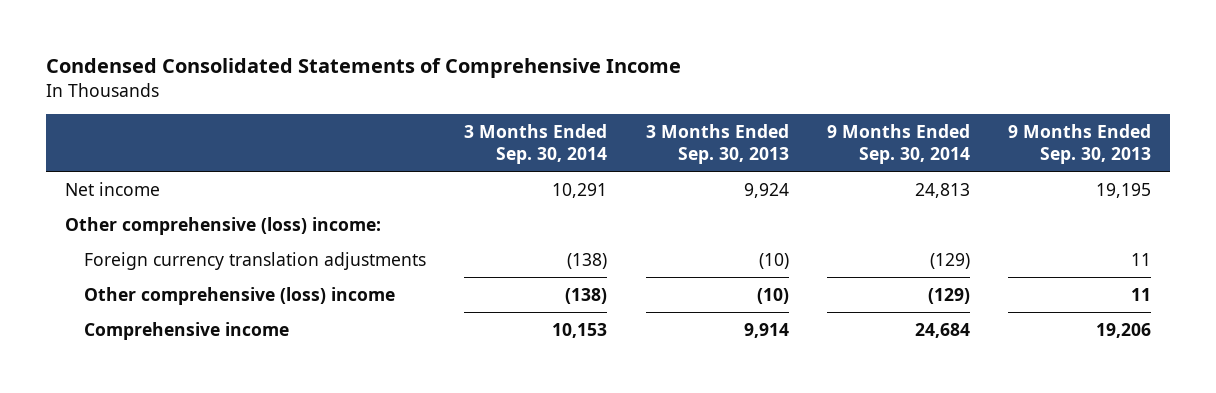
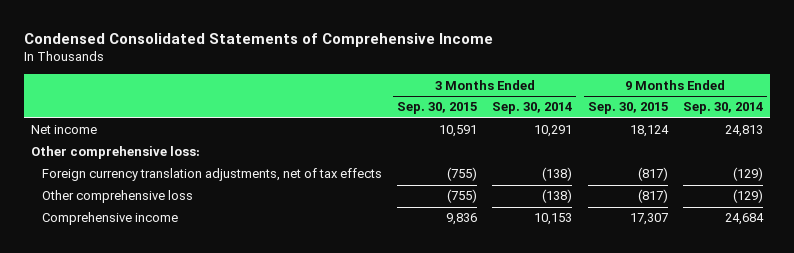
[645,123,789,165] 3 Months Ended Sep. 30, 2013 -> none
[1007,123,1151,165] 9 Months Ended Sep. 30, 2013 -> none
none -> [396,102,477,115] Sep. 30, 2015
none -> [587,102,668,115] Sep. 30, 2015
[64,216,381,235] Other comprehensive (loss) income: -> [31,146,201,160] Other comprehensive loss:
[84,251,427,270] Foreign currency translation adjustments -> [41,168,382,182] Foreign currency translation adjustments, net of tax effects
[84,286,396,305] Other comprehensive (loss) income -> [41,190,193,204] Other comprehensive loss

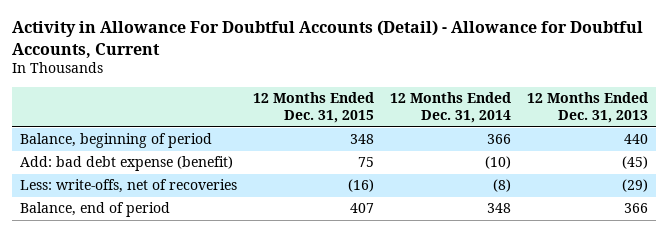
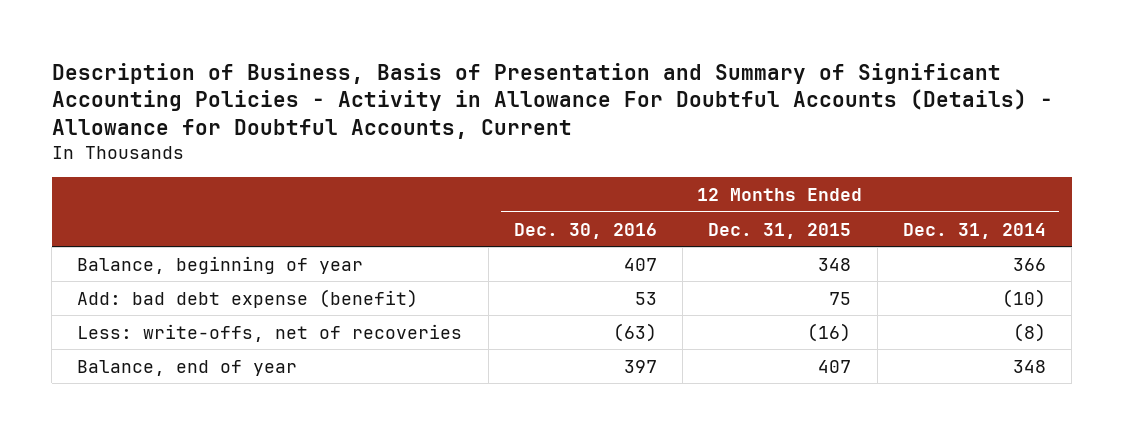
[11,20,643,58] Activity in Allowance For Doubtful Accounts (Detail) - Allowance for Doubtful Accounts, Current -> [51,62,1053,140] Description of Business, Basis of Presentation and Summary of Significant Accounting Policies - Activity in Allowance For Doubtful Accounts (Details) - Allowance for Doubtful Accounts, Current
[526,92,648,124] 12 Months Ended Dec. 31, 2013 -> none
none -> [513,222,657,239] Dec. 30, 2016
[19,133,212,149] Balance, beginning of period -> [77,255,364,274] Balance, beginning of year
[19,202,170,218] Balance, end of period -> [77,359,298,376] Balance, end of year

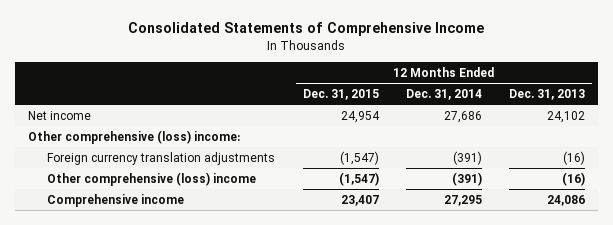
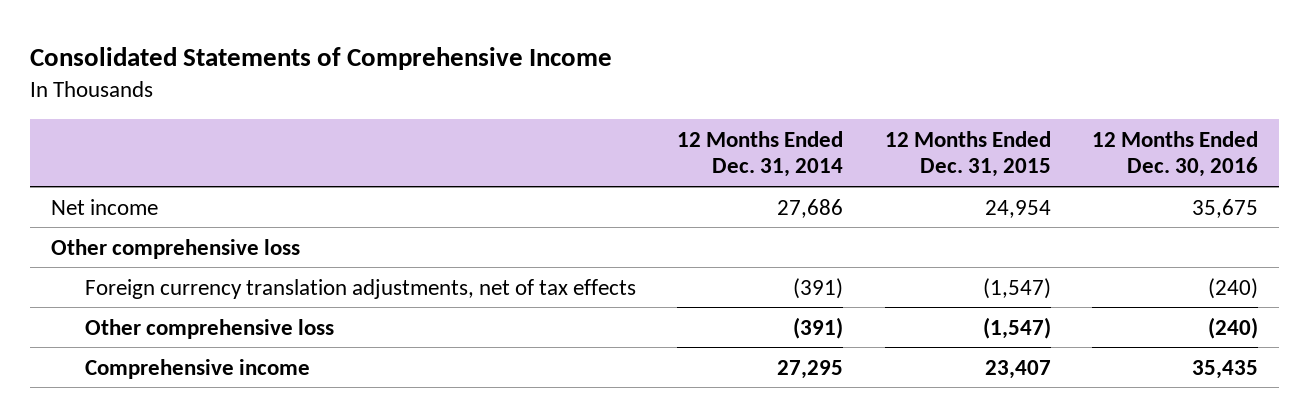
[508,89,585,101] Dec. 31, 2013 -> none
none -> [1092,131,1259,178] 12 Months Ended Dec. 30, 2016
[28,129,241,144] Other comprehensive (loss) income: -> [50,238,300,259] Other comprehensive loss
[47,151,276,165] Foreign currency translation adjustments -> [84,278,636,299] Foreign currency translation adjustments, net of tax effects
[47,171,257,186] Other comprehensive (loss) income -> [84,318,334,339] Other comprehensive loss

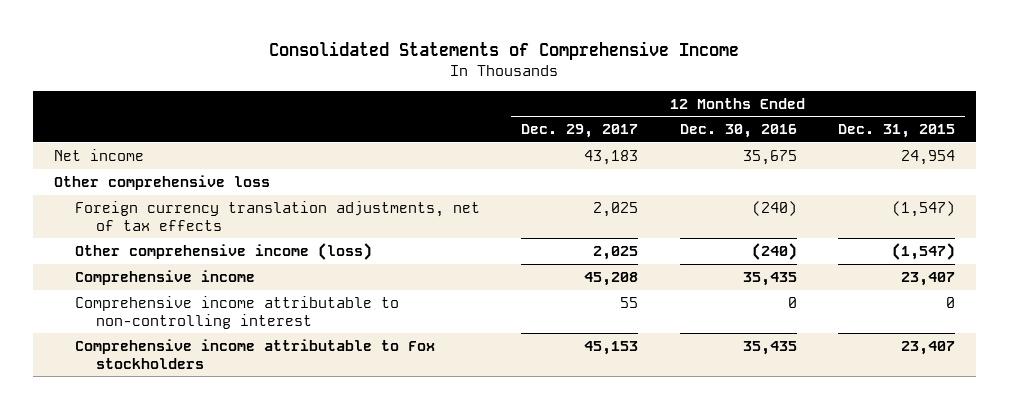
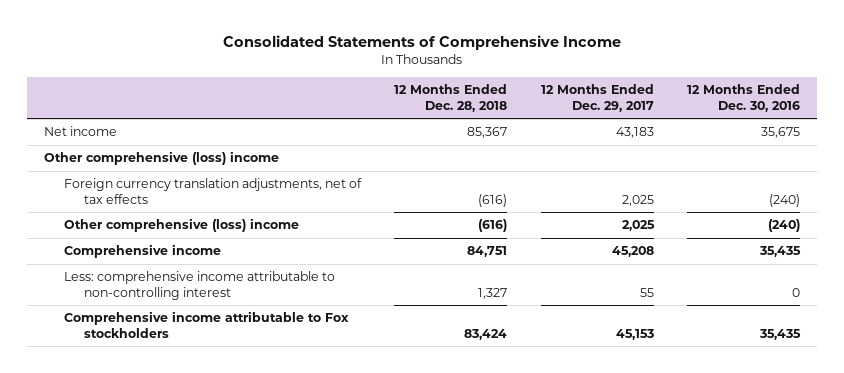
[838,124,956,139] Dec. 31, 2015 -> none
none -> [394,83,508,112] 12 Months Ended Dec. 28, 2018
[53,174,270,190] Other comprehensive loss -> [43,151,279,166] Other comprehensive (loss) income
[74,242,372,260] Other comprehensive income (loss) -> [64,218,300,233] Other comprehensive (loss) income
[74,295,399,329] Comprehensive income attributable to non-controlling interest -> [64,271,336,301] Less: comprehensive income attributable to non-controlling interest

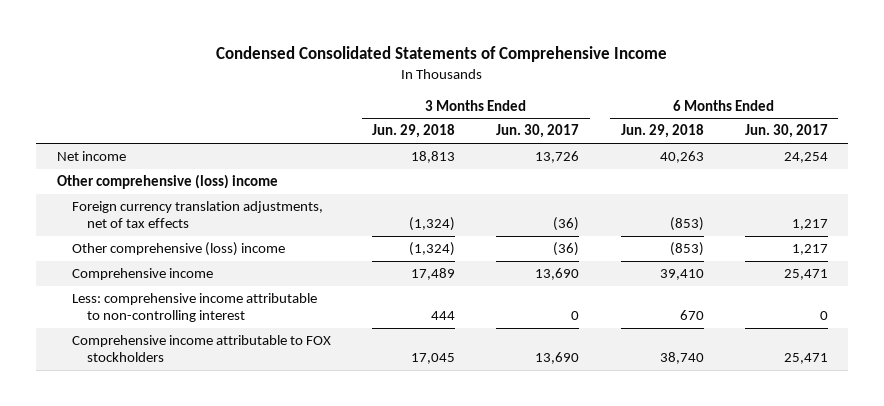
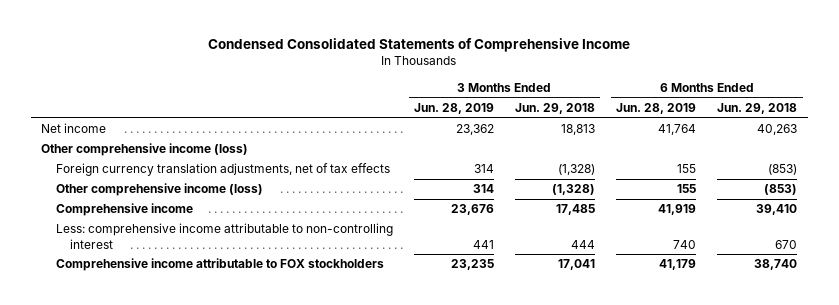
[496,124,580,139] Jun. 30, 2017 -> none
[744,124,828,139] Jun. 30, 2017 -> none
none -> [413,102,494,114] Jun. 28, 2019
none -> [616,102,697,114] Jun. 28, 2019
[56,174,278,190] Other comprehensive (loss) income -> [41,143,249,157] Other comprehensive income (loss)
[409,217,456,232] (1,324) -> [558,164,596,176] (1,328)
[72,242,286,257] Other comprehensive (loss) income -> [55,183,263,197] Other comprehensive income (loss)
[409,242,456,257] (1,324) -> [552,184,596,196] (1,328)
[411,268,456,281] 17,489 -> [556,204,596,216] 17,485
[411,353,456,365] 17,045 -> [558,259,596,271] 17,041

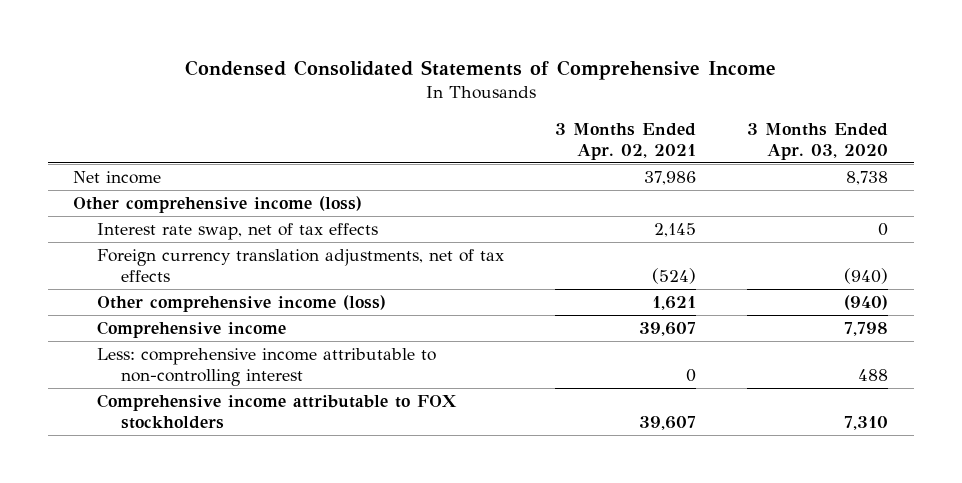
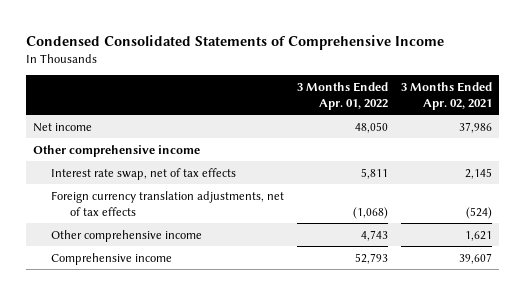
[747,122,889,160] 3 Months Ended Apr. 03, 2020 -> none
none -> [297,81,389,110] 3 Months Ended Apr. 01, 2022
[73,195,363,213] Other comprehensive income (loss) -> [32,144,200,157] Other comprehensive income
[97,294,387,312] Other comprehensive income (loss) -> [51,229,203,242] Other comprehensive income
[97,347,437,387] Less: comprehensive income attributable to non-controlling interest -> none
[97,393,458,430] Comprehensive income attributable to FOX stockholders -> none

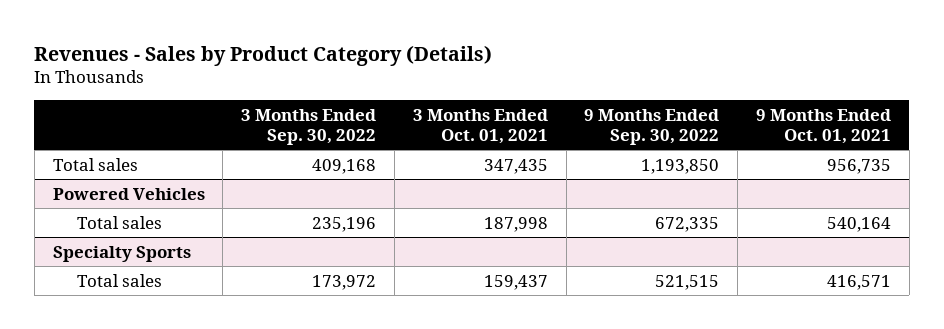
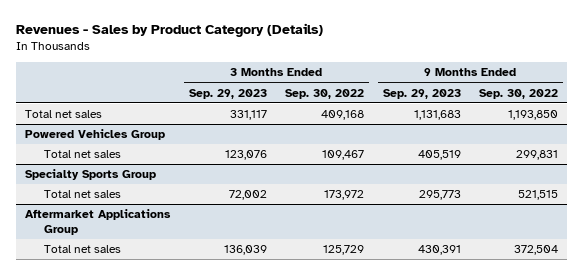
[412,108,548,144] 3 Months Ended Oct. 01, 2021 -> none
[755,108,891,144] 9 Months Ended Oct. 01, 2021 -> none
none -> [188,88,267,99] Sep. 29, 2023
none -> [382,88,461,99] Sep. 29, 2023
[52,157,138,171] Total sales -> [25,110,103,119] Total net sales
[52,187,205,200] Powered Vehicles -> [25,129,166,141] Powered Vehicles Group
[76,215,162,229] Total sales -> [43,150,121,159] Total net sales
[312,216,377,232] 235,196 -> [322,150,365,161] 109,467
[655,216,720,232] 672,335 -> [515,150,558,161] 299,831
[52,245,191,262] Specialty Sports -> [25,169,157,181] Specialty Sports Group
[76,273,162,287] Total sales -> [43,190,121,199] Total net sales
none -> [25,209,172,236] Aftermarket Applications Group
none -> [43,245,121,254] Total net sales

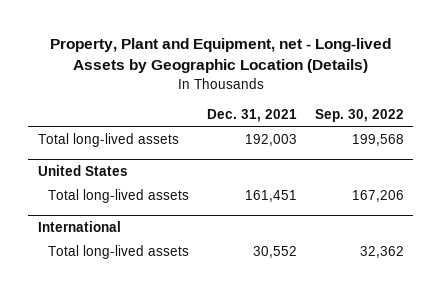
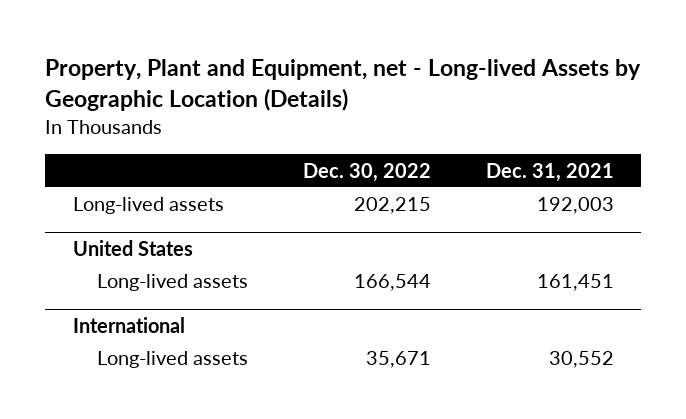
[315,108,405,122] Sep. 30, 2022 -> none
none -> [302,162,431,182] Dec. 30, 2022
[37,132,179,147] Total long-lived assets -> [72,197,224,215] Long-lived assets
[47,188,189,203] Total long-lived assets -> [97,274,249,292] Long-lived assets
[47,244,189,259] Total long-lived assets -> [97,351,249,369] Long-lived assets

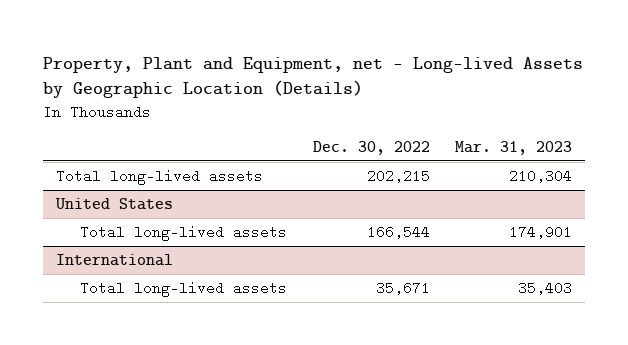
[485,162,614,182] Dec. 31, 2021 -> none
none -> [455,140,573,155] Mar. 31, 2023
[72,197,224,215] Long-lived assets -> [55,168,263,185] Total long-lived assets
[97,274,249,292] Long-lived assets -> [80,224,288,241] Total long-lived assets
[97,351,249,369] Long-lived assets -> [80,280,288,297] Total long-lived assets

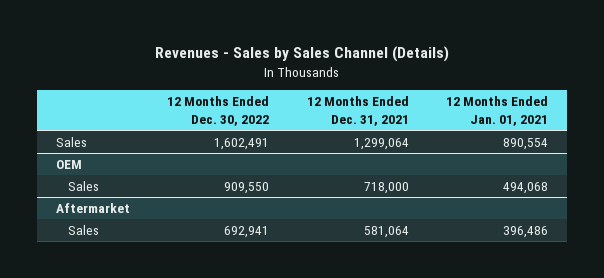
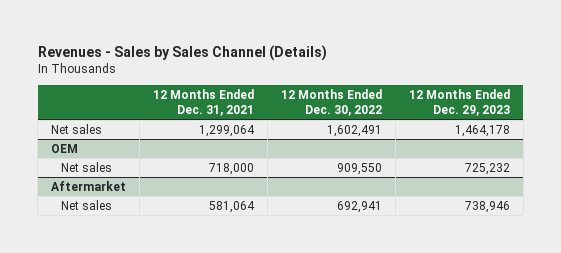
[446,96,549,127] 12 Months Ended Jan. 01, 2021 -> none
none -> [408,89,510,116] 12 Months Ended Dec. 29, 2023
[55,136,87,147] Sales -> [51,123,103,134] Net sales
[68,180,100,191] Sales -> [60,161,112,172] Net sales
[68,224,100,235] Sales -> [60,199,112,210] Net sales

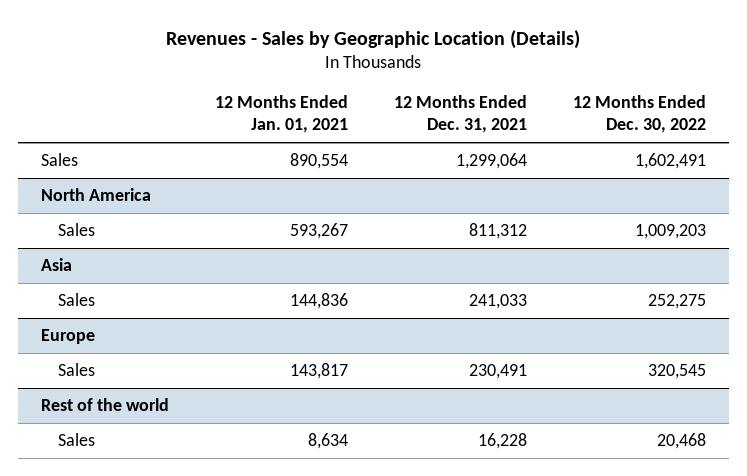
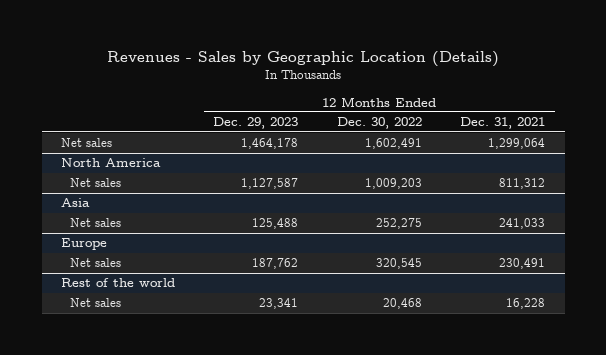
[214,95,348,134] 12 Months Ended Jan. 01, 2021 -> none
none -> [213,117,299,130] Dec. 29, 2023
[40,153,78,167] Sales -> [60,138,112,148] Net sales
[58,223,96,237] Sales -> [70,178,122,188] Net sales
[58,293,96,307] Sales -> [70,218,122,228] Net sales
[58,363,96,377] Sales -> [70,258,122,268] Net sales
[58,433,96,447] Sales -> [70,298,122,308] Net sales

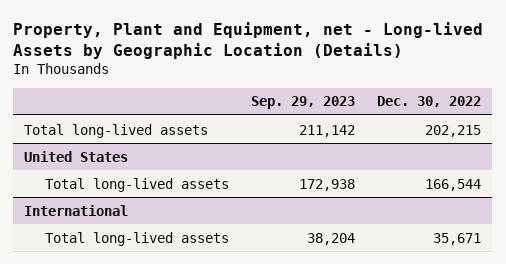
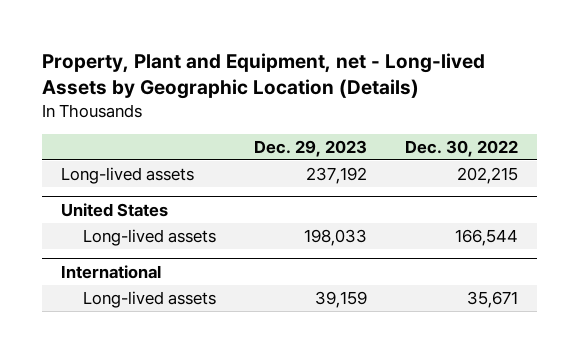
[251,96,356,110] Sep. 29, 2023 -> none
none -> [254,139,368,157] Dec. 29, 2023
[24,123,209,138] Total long-lived assets -> [61,166,195,184] Long-lived assets
[45,177,230,192] Total long-lived assets -> [83,228,217,246] Long-lived assets
[45,231,230,246] Total long-lived assets -> [83,290,217,308] Long-lived assets

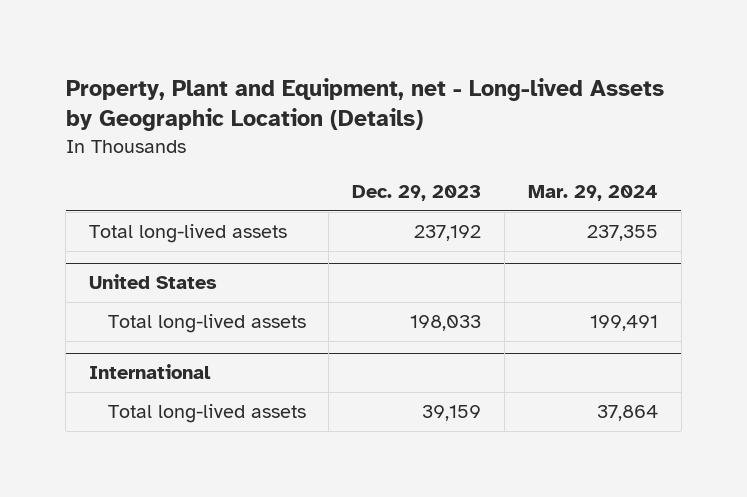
[405,139,519,157] Dec. 30, 2022 -> none
none -> [528,184,659,201] Mar. 29, 2024
[61,166,195,184] Long-lived assets -> [89,223,288,243] Total long-lived assets
[83,228,217,246] Long-lived assets -> [107,313,306,333] Total long-lived assets
[83,290,217,308] Long-lived assets -> [107,403,306,423] Total long-lived assets

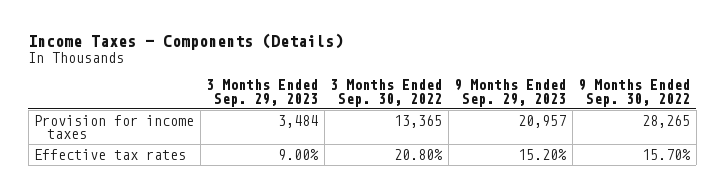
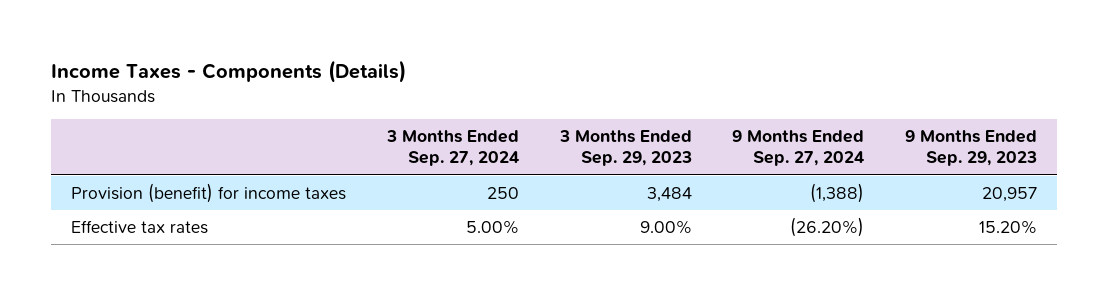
[330,79,443,107] 3 Months Ended Sep. 30, 2022 -> none
[578,79,691,107] 9 Months Ended Sep. 30, 2022 -> none
none -> [385,129,519,167] 3 Months Ended Sep. 27, 2024
none -> [732,129,865,167] 9 Months Ended Sep. 27, 2024
[34,114,195,140] Provision for income taxes -> [71,182,347,203] Provision (benefit) for income taxes

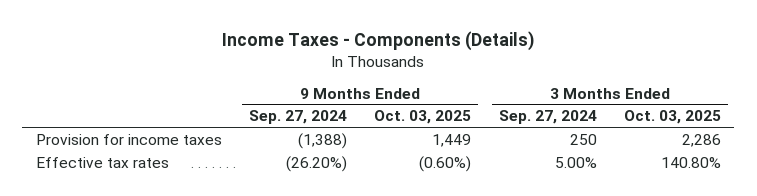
[558,129,692,167] 3 Months Ended Sep. 29, 2023 -> none
[904,129,1037,167] 9 Months Ended Sep. 29, 2023 -> none
none -> [374,110,472,125] Oct. 03, 2025
none -> [623,110,721,125] Oct. 03, 2025
[71,182,347,203] Provision (benefit) for income taxes -> [36,133,223,145] Provision for income taxes

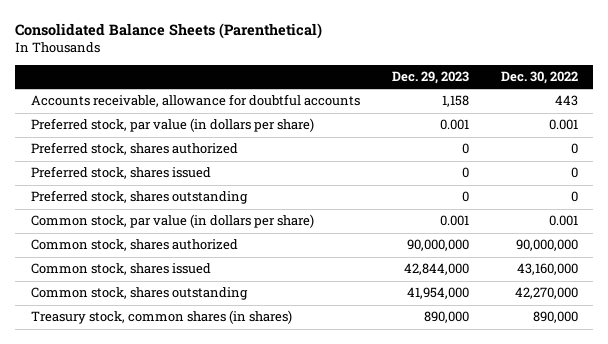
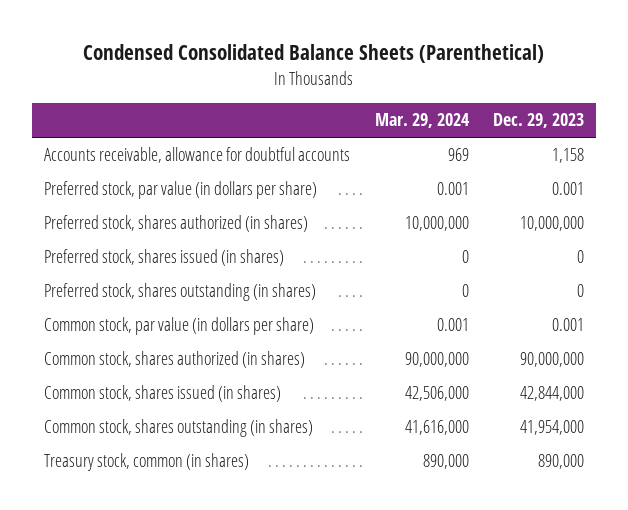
[14,22,322,39] Consolidated Balance Sheets (Parenthetical) -> [83,44,545,64] Condensed Consolidated Balance Sheets (Parenthetical)
[500,71,578,85] Dec. 30, 2022 -> none
none -> [374,113,470,129] Mar. 29, 2024
[30,142,238,156] Preferred stock, shares authorized -> [44,215,309,233] Preferred stock, shares authorized (in shares)
[461,143,469,155] 0 -> [519,216,584,232] 10,000,000
[30,166,211,180] Preferred stock, shares issued -> [44,249,285,267] Preferred stock, shares issued (in shares)
[30,190,248,205] Preferred stock, shares outstanding -> [44,283,317,302] Preferred stock, shares outstanding (in shares)
[30,239,238,252] Common stock, shares authorized -> [44,351,306,369] Common stock, shares authorized (in shares)
[30,263,211,276] Common stock, shares issued -> [44,385,282,403] Common stock, shares issued (in shares)
[30,287,248,301] Common stock, shares outstanding -> [44,419,314,438] Common stock, shares outstanding (in shares)
[30,310,292,325] Treasury stock, common shares (in shares) -> [44,453,250,472] Treasury stock, common (in shares)

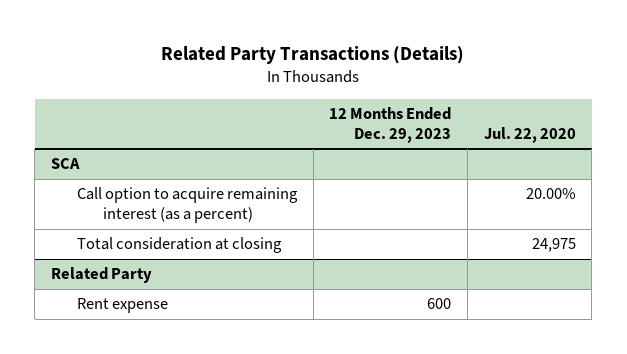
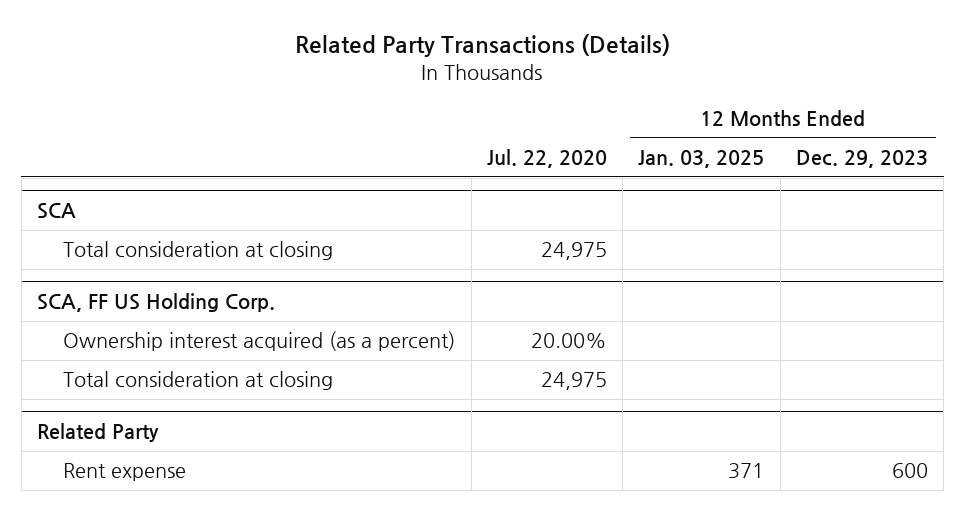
none -> [638,150,765,169] Jan. 03, 2025
[76,187,298,224] Call option to acquire remaining interest (as a percent) -> none
none -> [36,293,275,313] SCA, FF US Holding Corp.
none -> [63,331,456,352] Ownership interest acquired (as a percent)
none -> [63,371,334,391] Total consideration at closing

